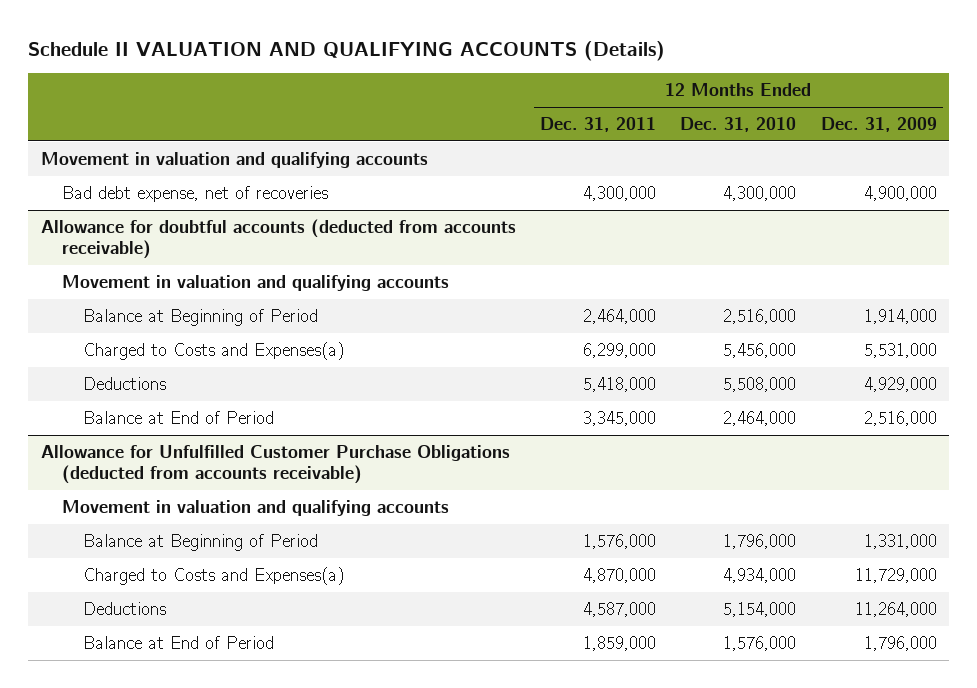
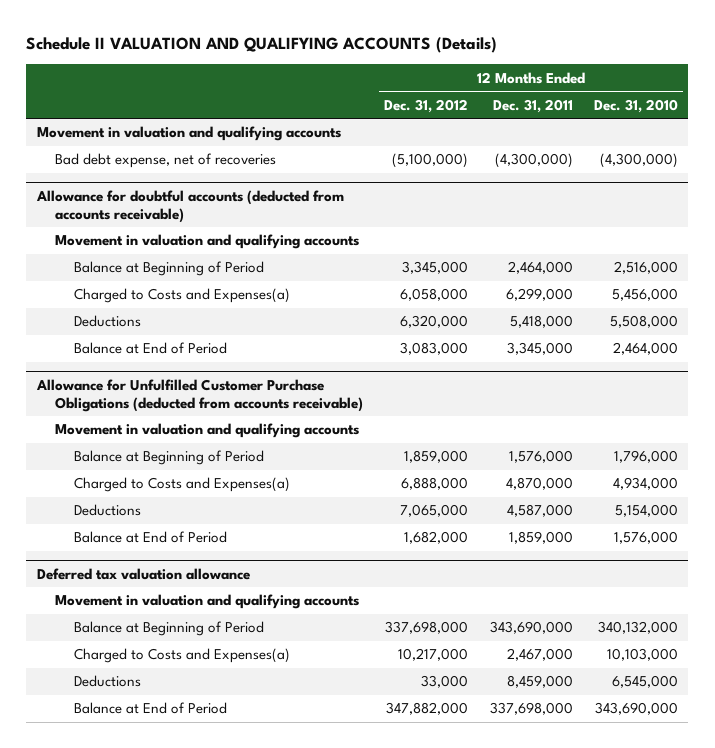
[820,117,937,133] Dec. 31, 2009 -> none
none -> [384,98,469,113] Dec. 31, 2012
[582,186,656,202] 4,300,000 -> [494,153,573,169] (4,300,000)
[723,186,797,202] 4,300,000 -> [599,153,678,169] (4,300,000)
none -> [36,567,250,580] Deferred tax valuation allowance
none -> [55,594,360,610] Movement in valuation and qualifying accounts
none -> [73,621,264,637] Balance at Beginning of Period
none -> [73,648,290,664] Charged to Costs and Expenses(a)
none -> [73,675,141,688] Deductions
none -> [73,702,227,715] Balance at End of Period

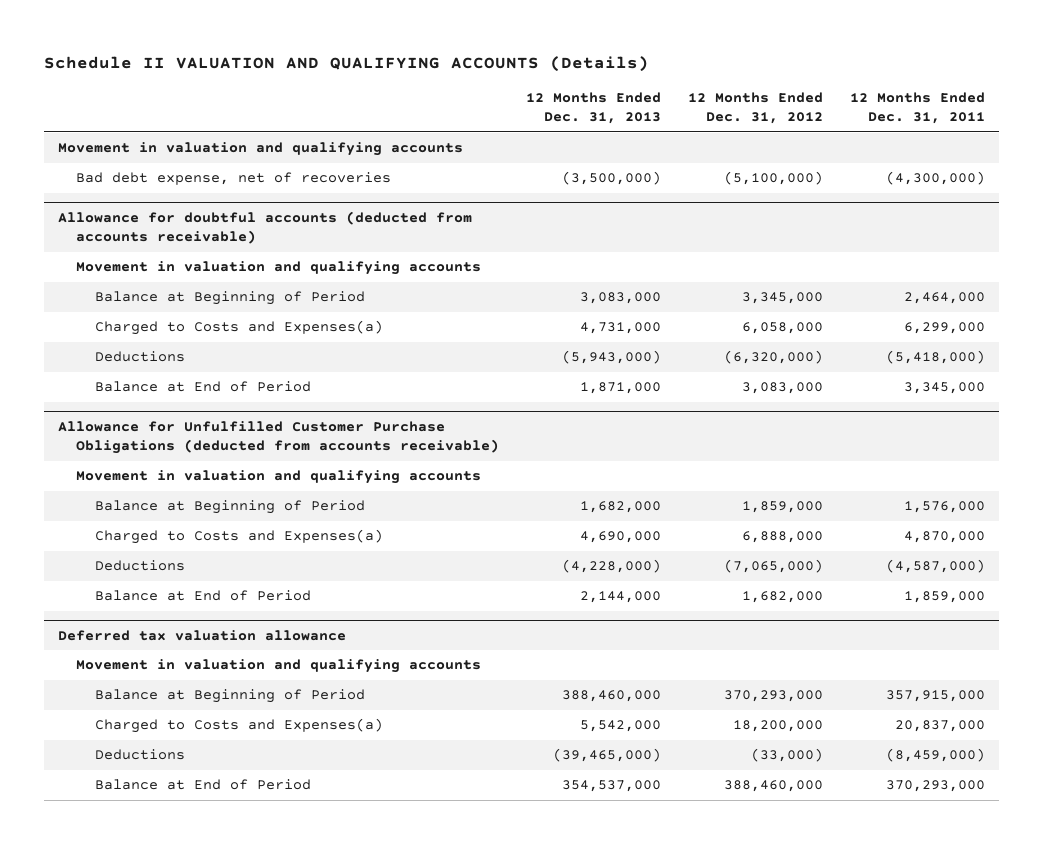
[593,98,678,113] Dec. 31, 2010 -> none
none -> [526,92,662,125] 12 Months Ended Dec. 31, 2013
[400,315,469,329] 6,320,000 -> [724,350,824,365] (6,320,000)
[509,315,573,329] 5,418,000 -> [886,350,986,365] (5,418,000)
[400,504,469,518] 7,065,000 -> [724,559,824,574] (7,065,000)
[506,504,573,518] 4,587,000 -> [886,559,986,574] (4,587,000)
[385,621,469,635] 337,698,000 -> [724,690,824,703] 370,293,000
[489,621,573,635] 343,690,000 -> [886,690,986,703] 357,915,000
[398,648,469,662] 10,217,000 -> [733,720,824,733] 18,200,000
[506,648,573,662] 2,467,000 -> [895,720,986,733] 20,837,000
[421,675,469,689] 33,000 -> [751,748,824,763] (33,000)
[506,675,573,689] 8,459,000 -> [886,748,986,763] (8,459,000)
[386,702,469,716] 347,882,000 -> [724,780,824,793] 388,460,000
[489,702,573,716] 337,698,000 -> [886,780,986,793] 370,293,000

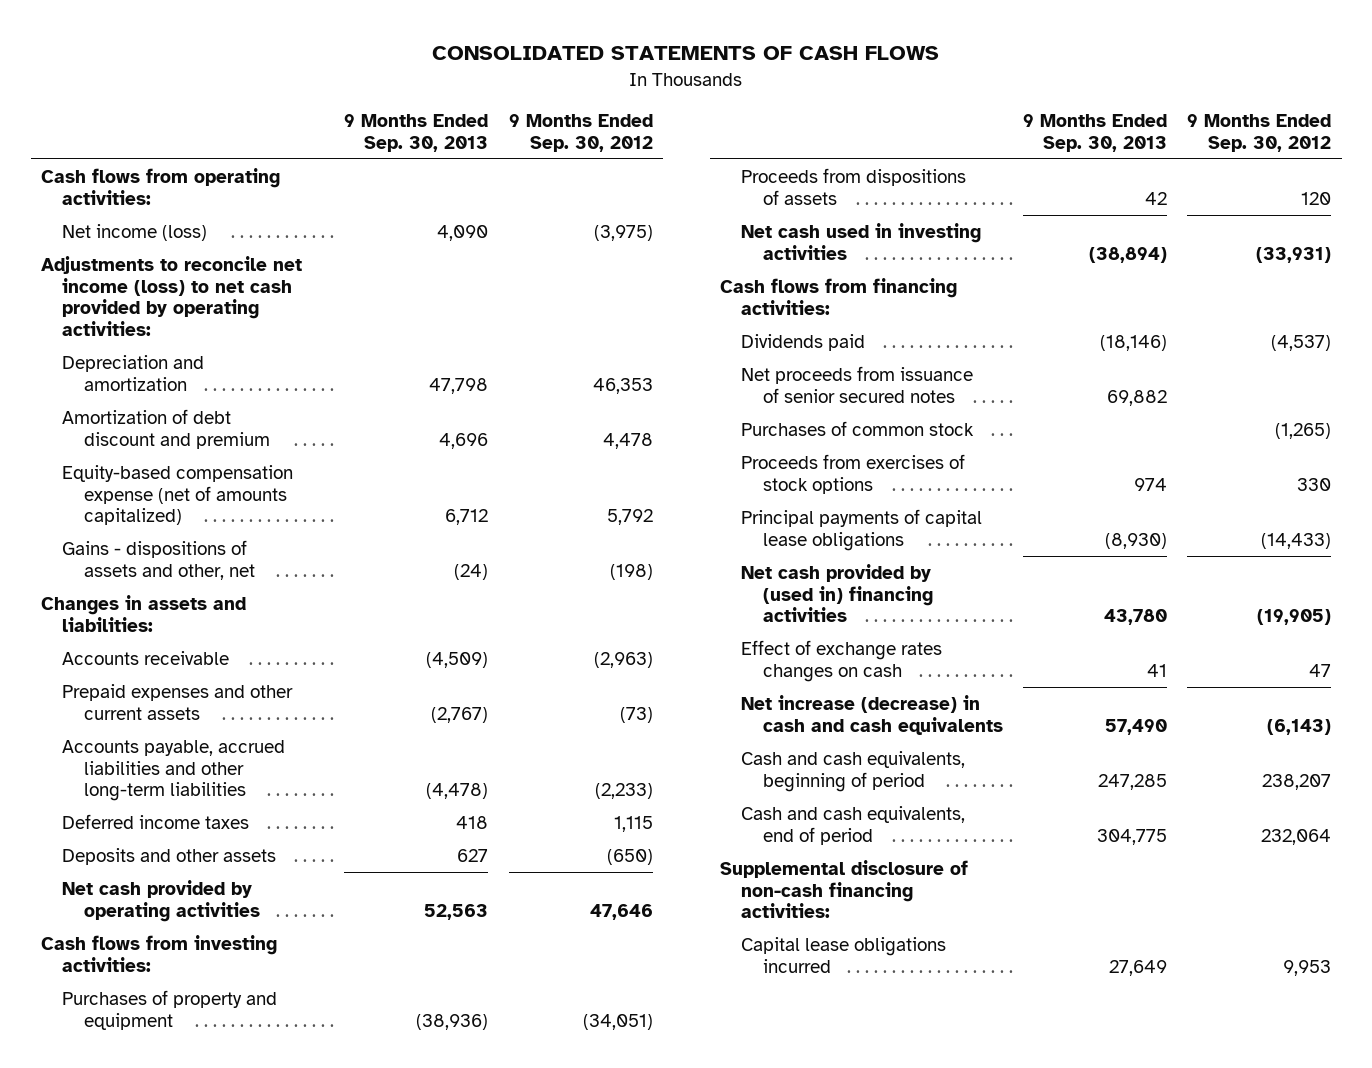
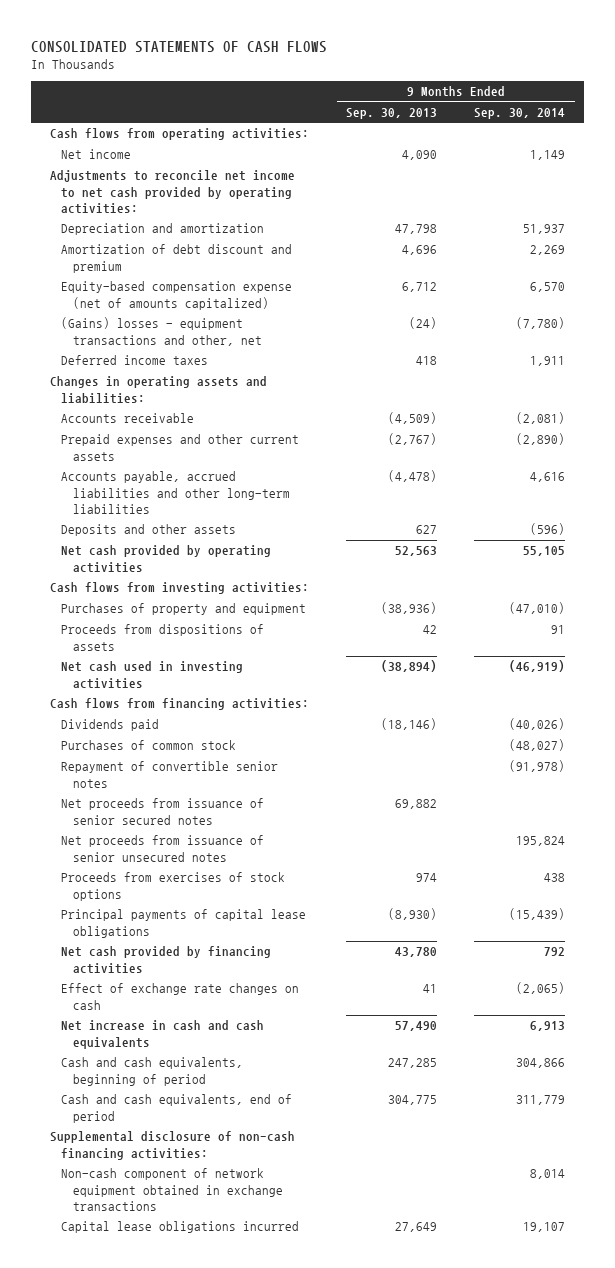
[508,114,653,152] 9 Months Ended Sep. 30, 2012 -> none
none -> [474,107,566,119] Sep. 30, 2014
[62,223,208,241] Net income (loss) -> [61,149,132,160] Net income
[41,255,303,337] Adjustments to reconcile net income (loss) to net cash provided by operating activities: -> [49,170,295,214] Adjustments to reconcile net income to net cash provided by operating activities:
[62,539,255,580] Gains - dispositions of assets and other, net -> [61,317,262,346] (Gains) losses - equipment transactions and other, net
[62,813,250,829] Deferred income taxes -> [61,355,209,366] Deferred income taxes
[41,594,247,632] Changes in assets and liabilities: -> [49,376,267,404] Changes in operating assets and liabilities:
none -> [61,761,279,788] Repayment of convertible senior notes
[741,365,974,403] Net proceeds from issuance of senior secured notes -> [61,798,265,825] Net proceeds from issuance of senior secured notes
none -> [61,835,265,862] Net proceeds from issuance of senior unsecured notes
[741,563,933,623] Net cash provided by (used in) financing activities -> [61,946,272,974] Net cash provided by financing activities
[741,639,943,682] Effect of exchange rates changes on cash -> [61,983,300,1010] Effect of exchange rate changes on cash
[741,694,1003,735] Net increase (decrease) in cash and cash equivalents -> [61,1020,265,1049] Net increase in cash and cash equivalents
none -> [61,1168,283,1211] Non-cash component of network equipment obtained in exchange transactions

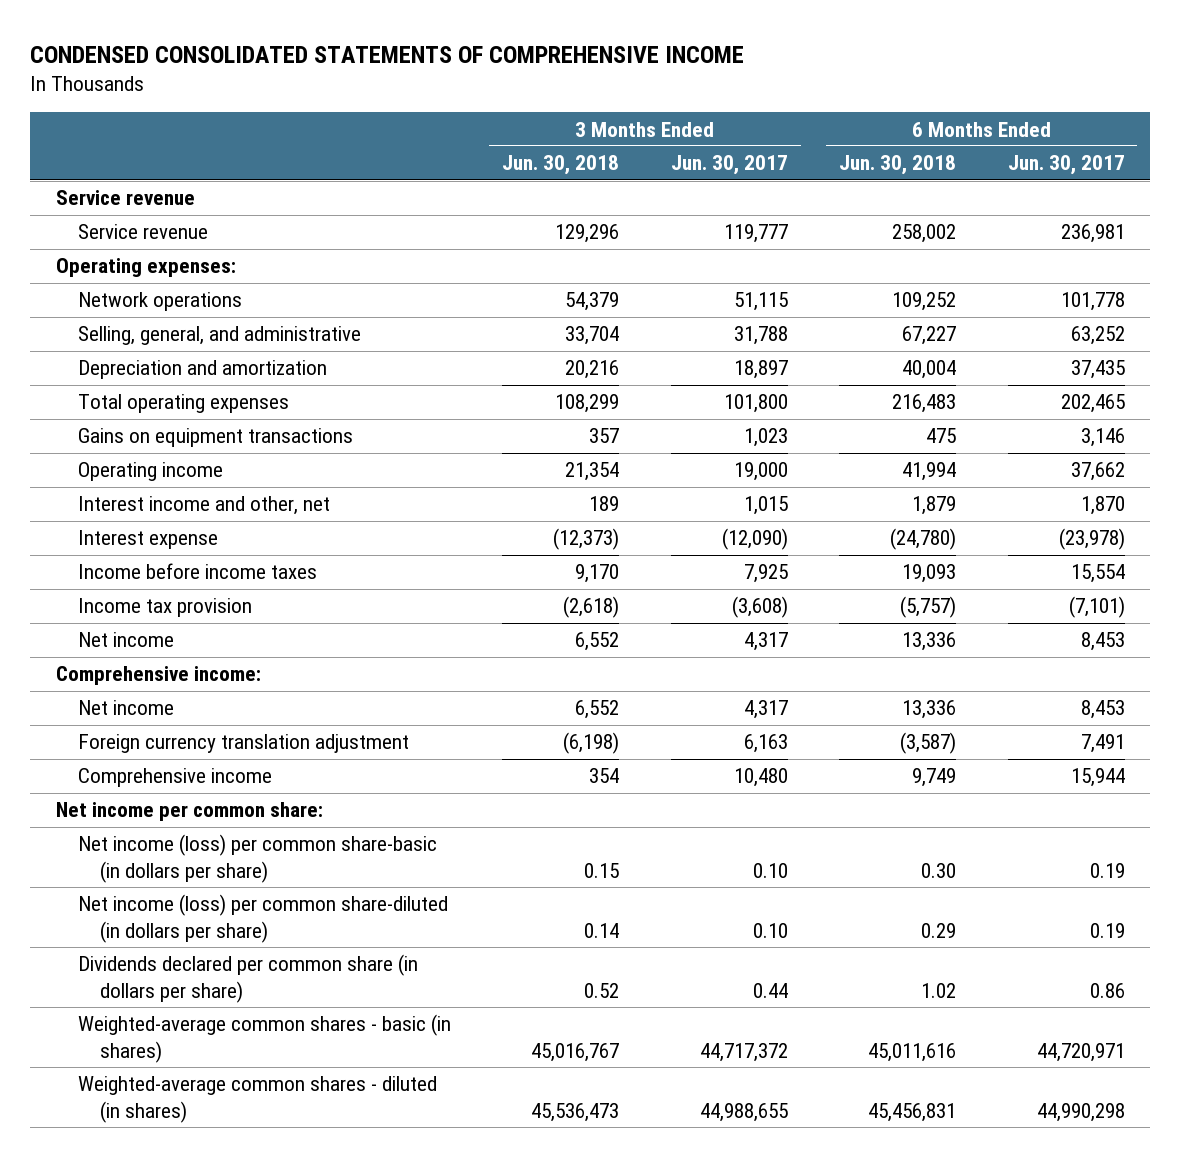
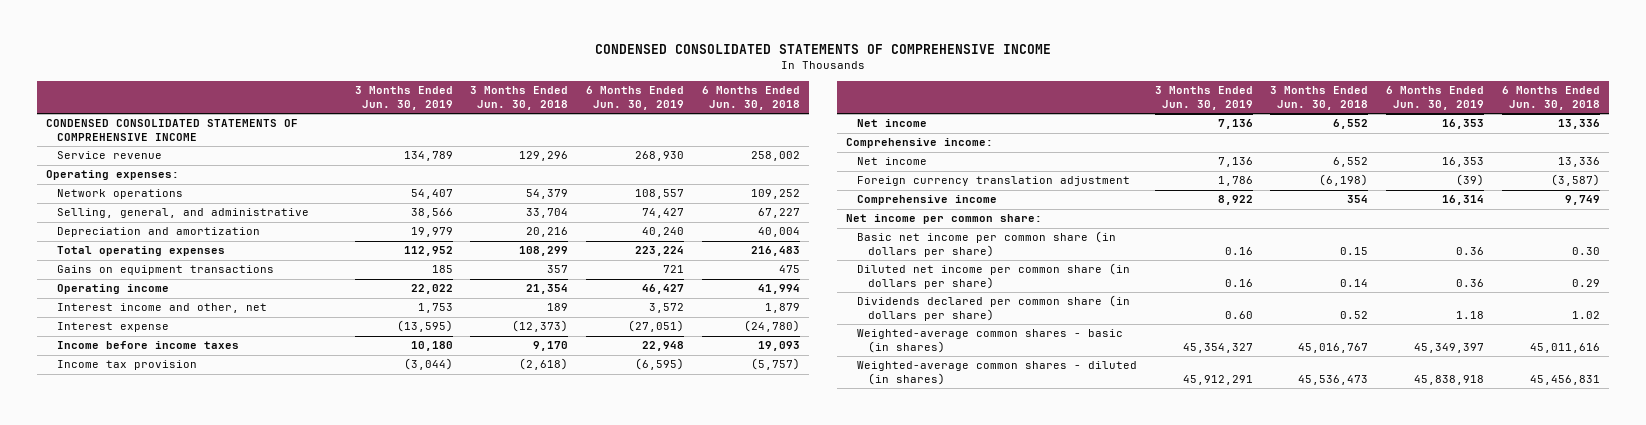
[670,155,788,176] Jun. 30, 2017 -> none
[1007,155,1125,176] Jun. 30, 2017 -> none
none -> [354,86,453,110] 3 Months Ended Jun. 30, 2019
none -> [586,86,685,110] 6 Months Ended Jun. 30, 2019
[56,190,196,206] Service revenue -> none
none -> [45,119,298,142] CONDENSED CONSOLIDATED STATEMENTS OF COMPREHENSIVE INCOME
[77,834,437,884] Net income (loss) per common share-basic (in dollars per share) -> [856,231,1116,258] Basic net income per common share (in dollars per share)
[77,894,448,944] Net income (loss) per common share-diluted (in dollars per share) -> [856,263,1130,290] Diluted net income per common share (in dollars per share)

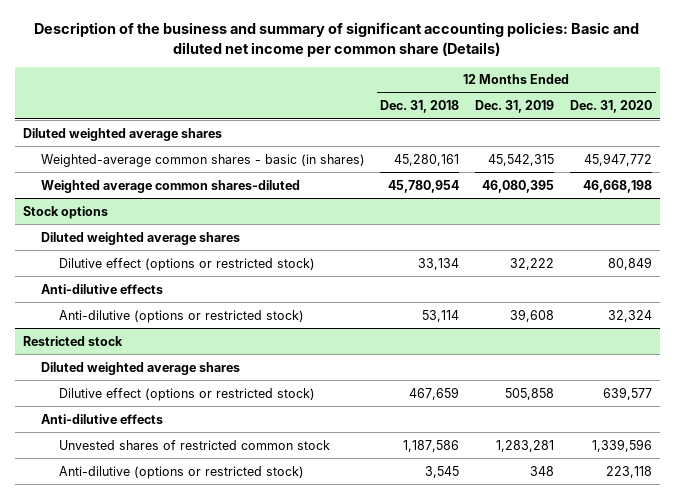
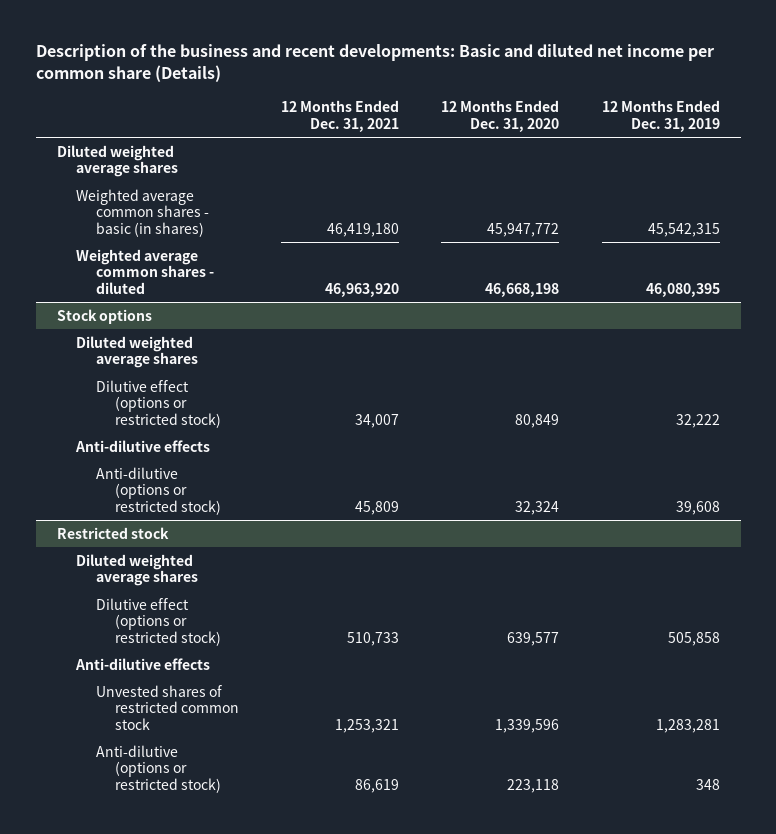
[34,22,640,58] Description of the business and summary of significant accounting policies: Basic and diluted net income per common share (Details) -> [35,44,714,83] Description of the business and recent developments: Basic and diluted net income per common share (Details)
[380,100,460,114] Dec. 31, 2018 -> none
none -> [281,100,400,132] 12 Months Ended Dec. 31, 2021
[40,153,365,167] Weighted-average common shares - basic (in shares) -> [76,188,209,237] Weighted average common shares - basic (in shares)
[40,179,300,193] Weighted average common shares-diluted -> [76,248,214,294] Weighted average common shares - diluted

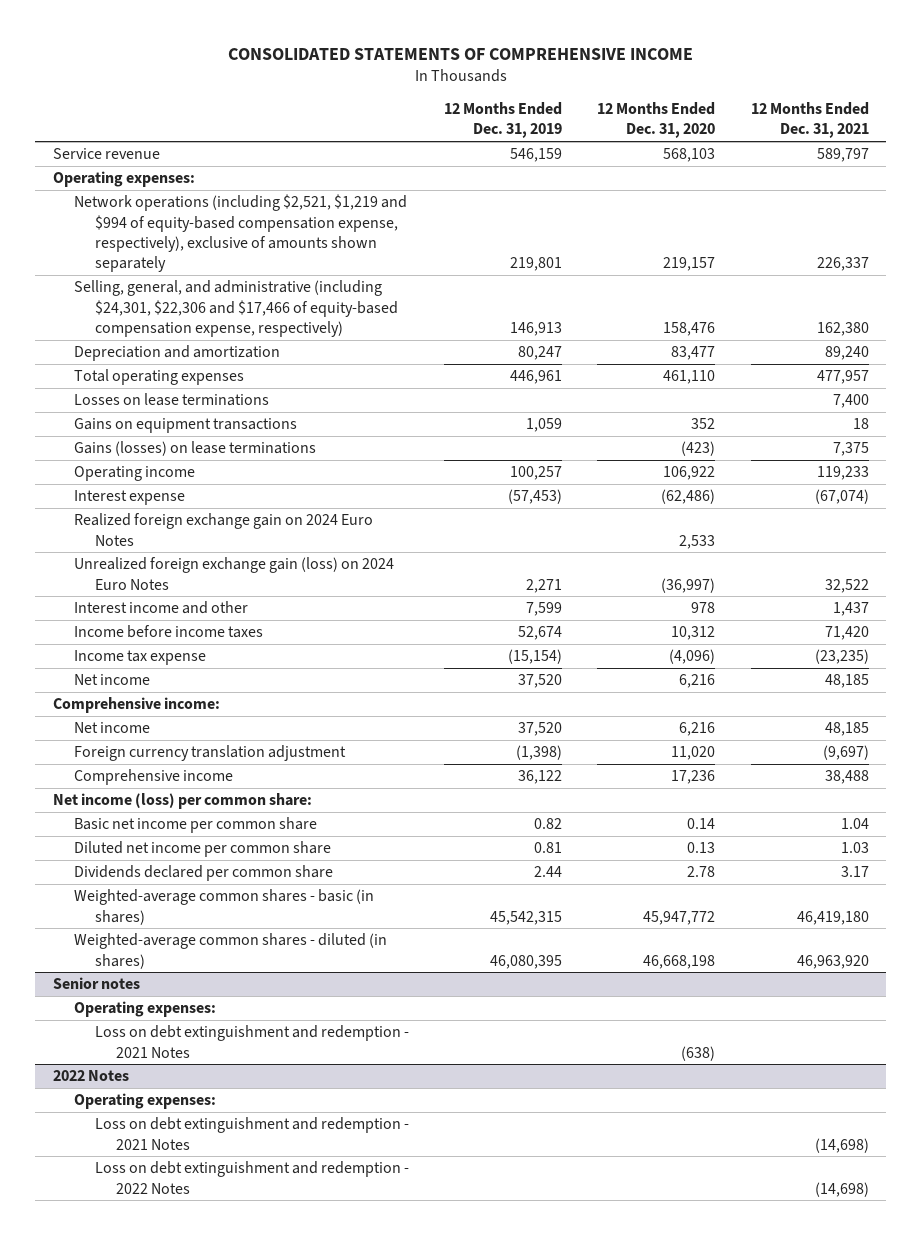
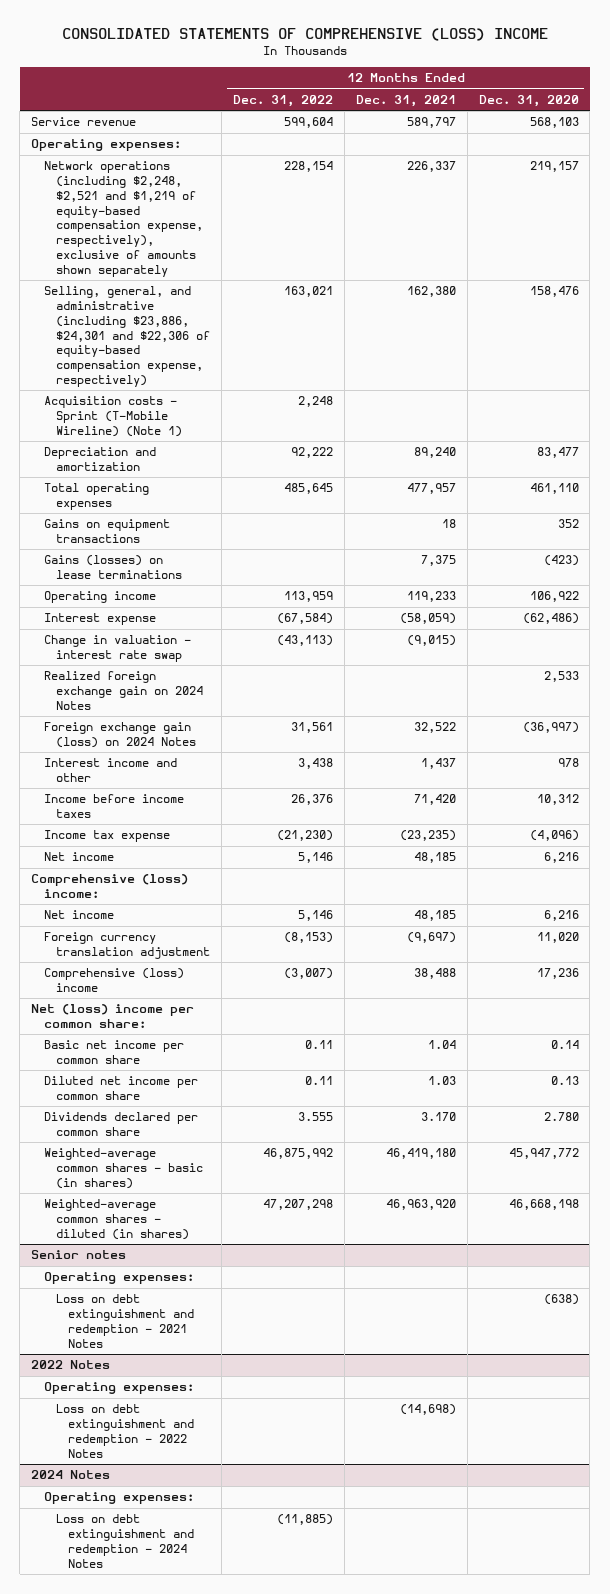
[227,47,693,60] CONSOLIDATED STATEMENTS OF COMPREHENSIVE INCOME -> [61,27,548,41] CONSOLIDATED STATEMENTS OF COMPREHENSIVE (LOSS) INCOME
[444,101,563,139] 12 Months Ended Dec. 31, 2019 -> none
none -> [232,95,333,108] Dec. 31, 2022
[73,194,407,272] Network operations (including $2,521, $1,219 and $994 of equity-based compensation expense, respectively), exclusive of amounts shown separately -> [43,161,203,277] Network operations (including $2,248, $2,521 and $1,219 of equity-based compensation expense, respectively), exclusive of amounts shown separately
[73,280,398,337] Selling, general, and administrative (including $24,301, $22,306 and $17,466 of equity-based compensation expense, respectively) -> [43,286,210,387] Selling, general, and administrative (including $23,886, $24,301 and $22,306 of equity-based compensation expense, respectively)
none -> [43,396,182,437] Acquisition costs - Sprint (T-Mobile Wireline) (Note 1)
[73,393,269,407] Losses on lease terminations -> none
[814,489,869,505] (67,074) -> [399,613,456,625] (58,059)
none -> [43,635,191,663] Change in valuation - interest rate swap
[73,513,373,546] Realized foreign exchange gain on 2024 Euro Notes -> [43,671,203,710] Realized foreign exchange gain on 2024 Notes
[73,557,394,590] Unrealized foreign exchange gain (loss) on 2024 Euro Notes -> [43,722,196,749] Foreign exchange gain (loss) on 2024 Notes
[52,697,220,714] Comprehensive income: -> [31,874,189,899] Comprehensive (loss) income:
[73,769,233,786] Comprehensive income -> [43,968,184,993] Comprehensive (loss) income
[52,793,312,810] Net income (loss) per common share: -> [31,1004,195,1029] Net (loss) income per common share:
[687,866,716,878] 2.78 -> [543,1112,579,1122] 2.780
[840,866,869,878] 3.17 -> [420,1112,456,1122] 3.170
[94,1117,409,1150] Loss on debt extinguishment and redemption - 2021 Notes -> none
none -> [31,1470,111,1480] 2024 Notes
none -> [43,1492,194,1505] Operating expenses:
none -> [55,1514,195,1568] Loss on debt extinguishment and redemption - 2024 Notes

